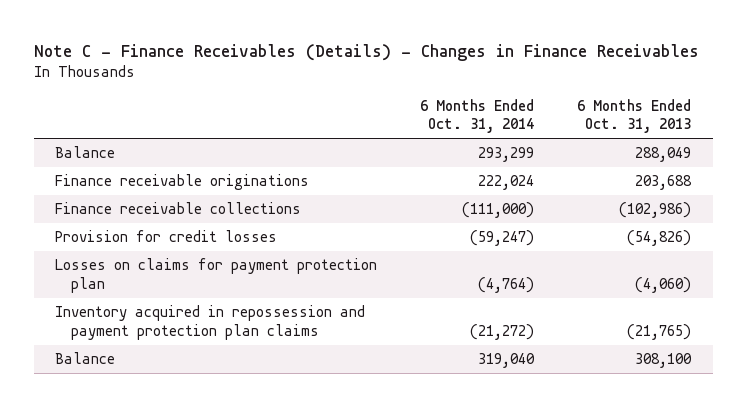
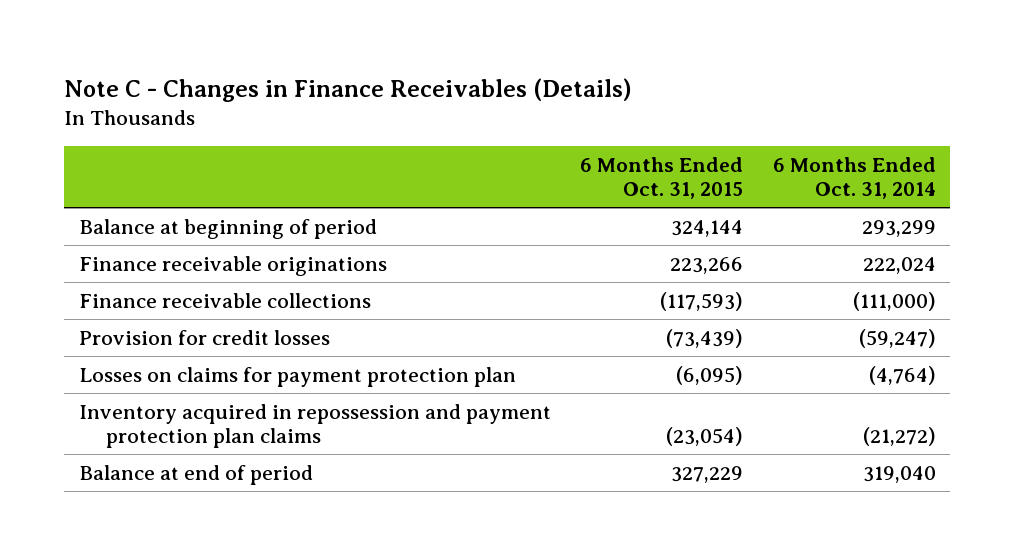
[33,43,699,61] Note C - Finance Receivables (Details) - Changes in Finance Receivables -> [64,77,633,102] Note C - Changes in Finance Receivables (Details)
[577,98,692,134] 6 Months Ended Oct. 31, 2013 -> none
none -> [580,156,744,200] 6 Months Ended Oct. 31, 2015
[55,146,116,159] Balance -> [78,218,377,239] Balance at beginning of period
[55,352,116,365] Balance -> [78,464,313,485] Balance at end of period

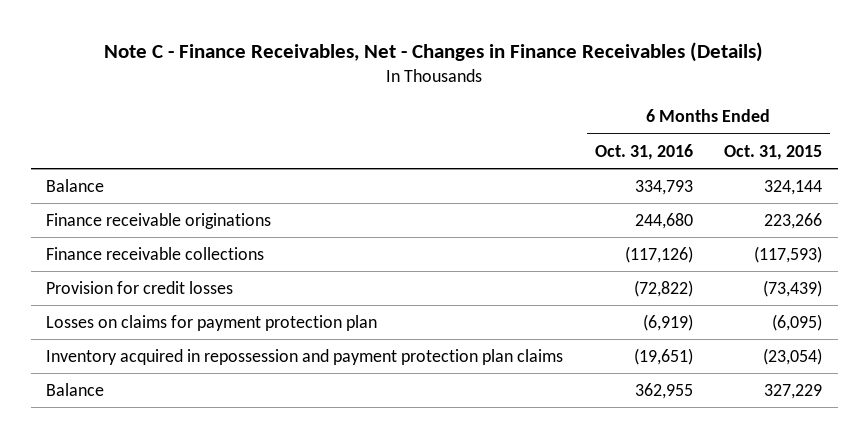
[64,77,633,102] Note C - Changes in Finance Receivables (Details) -> [104,41,764,62] Note C - Finance Receivables, Net - Changes in Finance Receivables (Details)
[772,156,936,200] 6 Months Ended Oct. 31, 2014 -> none
none -> [594,143,693,160] Oct. 31, 2016
[78,218,377,239] Balance at beginning of period -> [46,178,105,192] Balance
[78,464,313,485] Balance at end of period -> [46,382,105,396] Balance

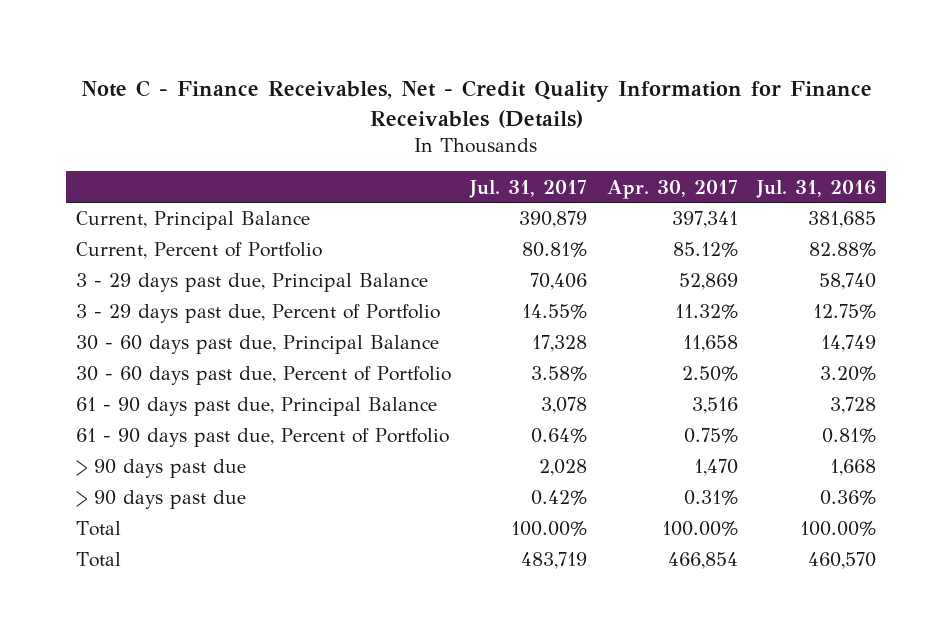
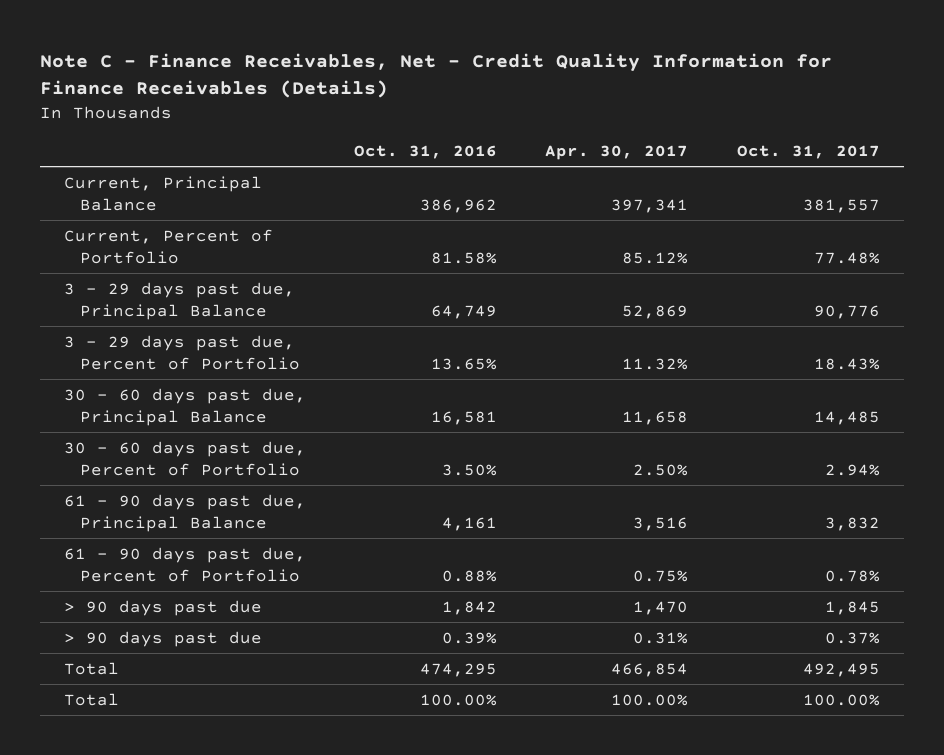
[469,179,588,198] Jul. 31, 2017 -> none
[756,179,877,198] Jul. 31, 2016 -> none
none -> [354,144,498,159] Oct. 31, 2016
none -> [736,144,880,159] Oct. 31, 2017
[75,521,121,537] Total -> [63,692,119,706] Total

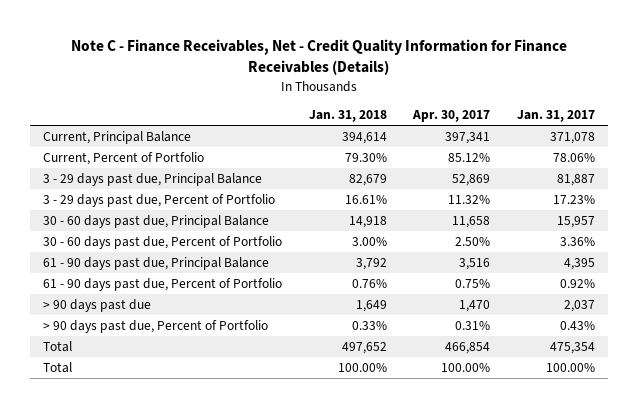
[354,144,498,159] Oct. 31, 2016 -> none
[736,144,880,159] Oct. 31, 2017 -> none
none -> [308,110,387,123] Jan. 31, 2018
none -> [516,110,595,123] Jan. 31, 2017
[63,630,262,647] > 90 days past due -> [43,319,269,333] > 90 days past due, Percent of Portfolio

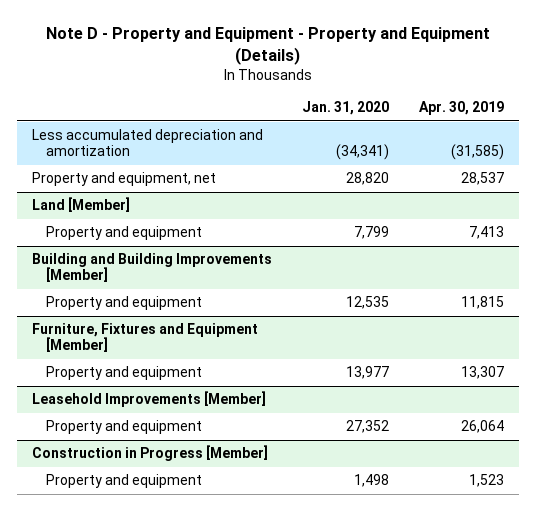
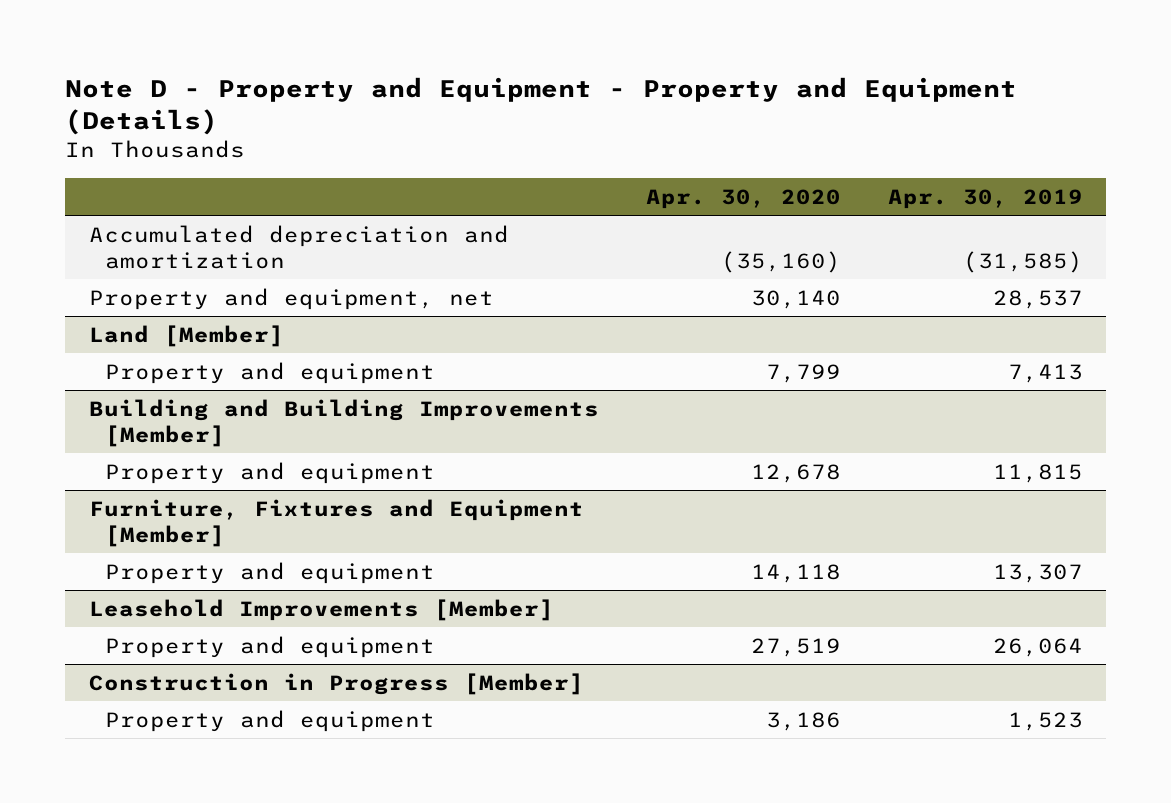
[302,101,390,116] Jan. 31, 2020 -> none
none -> [645,188,841,209] Apr. 30, 2020
[32,129,264,157] Less accumulated depreciation and amortization -> [88,224,509,269] Accumulated depreciation and amortization

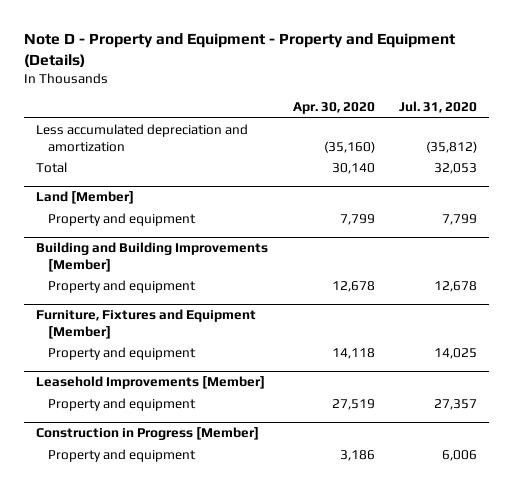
[887,188,1083,209] Apr. 30, 2019 -> none
none -> [399,101,478,114] Jul. 31, 2020
[88,224,509,269] Accumulated depreciation and amortization -> [35,123,248,152] Less accumulated depreciation and amortization
[88,287,494,310] Property and equipment, net -> [35,161,67,173] Total

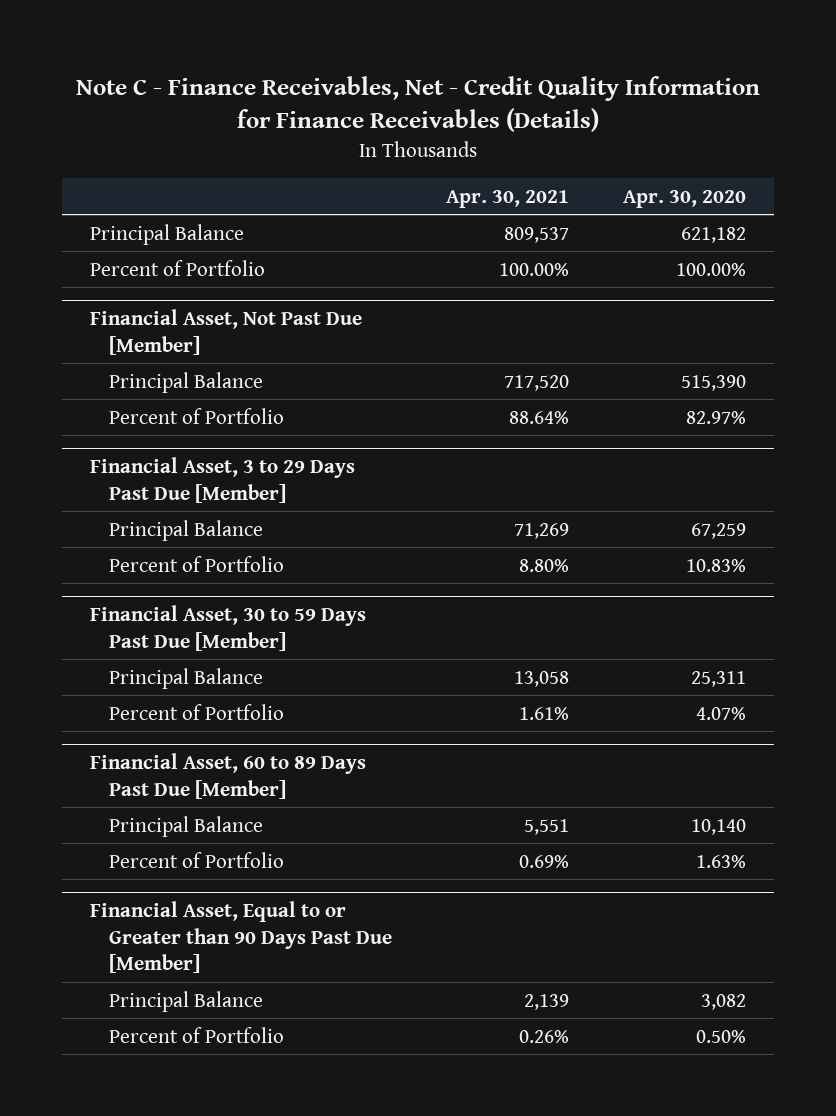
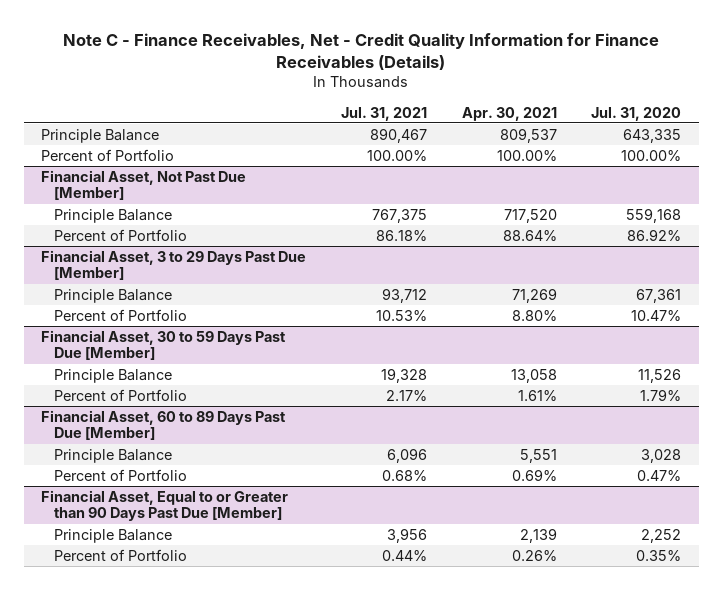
[623,189,747,208] Apr. 30, 2020 -> none
none -> [340,106,427,121] Jul. 31, 2021
none -> [591,106,682,121] Jul. 31, 2020
[89,223,244,245] Principal Balance -> [41,128,160,143] Principle Balance
[109,371,264,393] Principal Balance -> [53,208,172,223] Principle Balance
[109,519,264,541] Principal Balance -> [53,288,172,303] Principle Balance
[109,667,264,689] Principal Balance -> [53,368,172,383] Principle Balance
[109,815,264,837] Principal Balance -> [53,448,172,463] Principle Balance
[109,990,264,1012] Principal Balance -> [53,528,172,543] Principle Balance

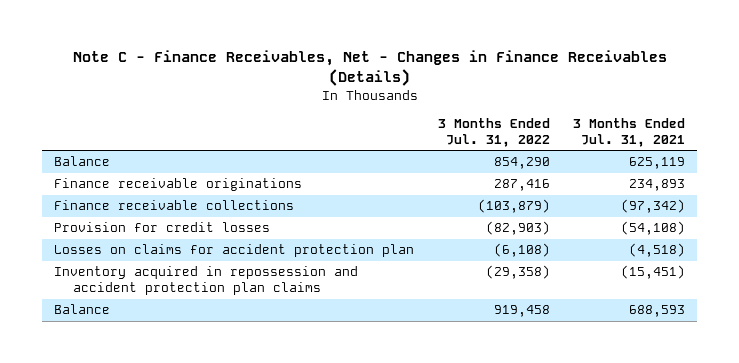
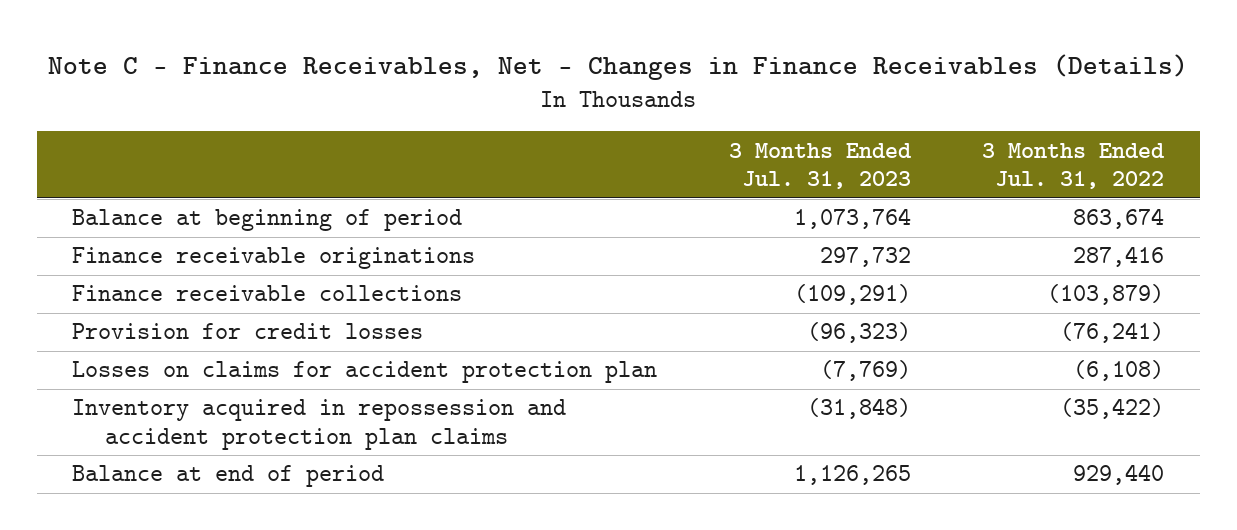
[573,118,686,148] 3 Months Ended Jul. 31, 2021 -> none
none -> [728,142,912,190] 3 Months Ended Jul. 31, 2023
[53,156,110,167] Balance -> none
none -> [72,209,463,232] Balance at beginning of period
[485,221,550,236] (82,903) -> [1060,322,1165,344] (76,241)
[53,304,110,315] Balance -> none
[485,265,550,280] (29,358) -> [1060,398,1165,420] (35,422)
none -> [72,465,385,488] Balance at end of period

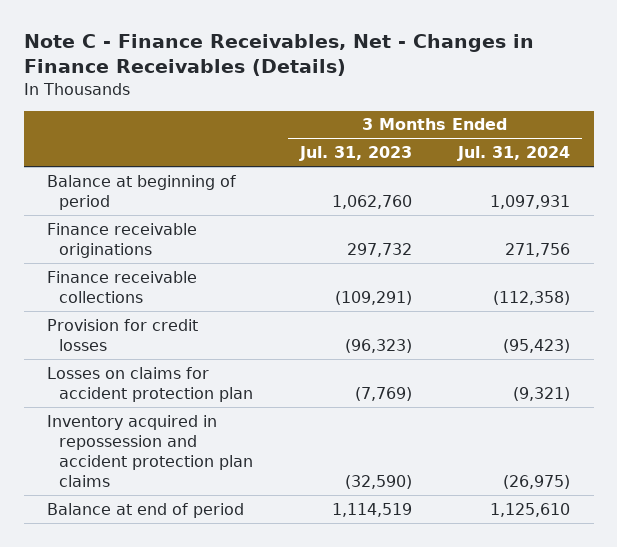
[982,142,1166,190] 3 Months Ended Jul. 31, 2022 -> none
none -> [457,146,571,162] Jul. 31, 2024
[793,208,911,230] 1,073,764 -> [331,194,412,209] 1,062,760
[806,398,911,420] (31,848) -> [344,475,412,490] (32,590)
[793,465,911,486] 1,126,265 -> [331,502,412,517] 1,114,519

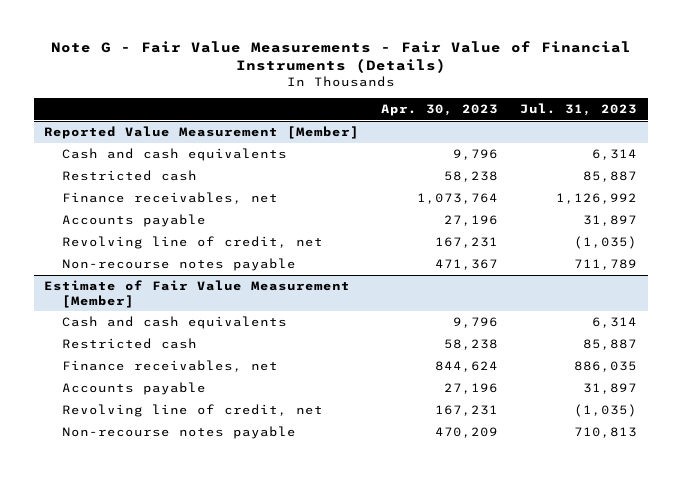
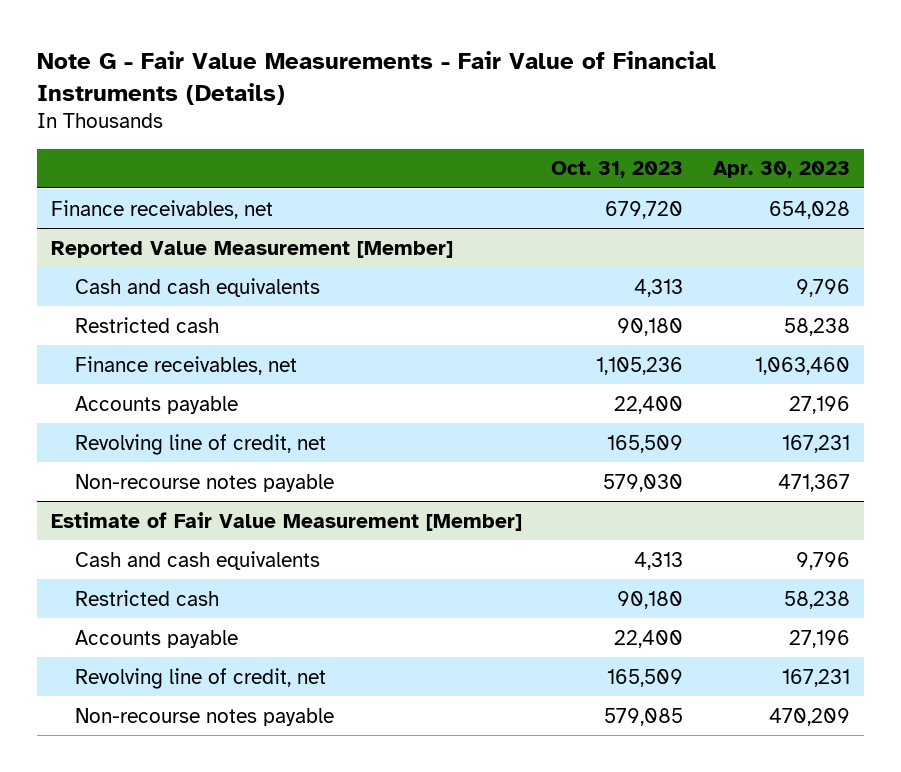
[519,103,637,117] Jul. 31, 2023 -> none
none -> [551,161,684,179] Oct. 31, 2023
none -> [51,199,274,219] Finance receivables, net
[417,193,499,205] 1,073,764 -> [754,356,850,375] 1,063,460
[62,360,279,373] Finance receivables, net -> none

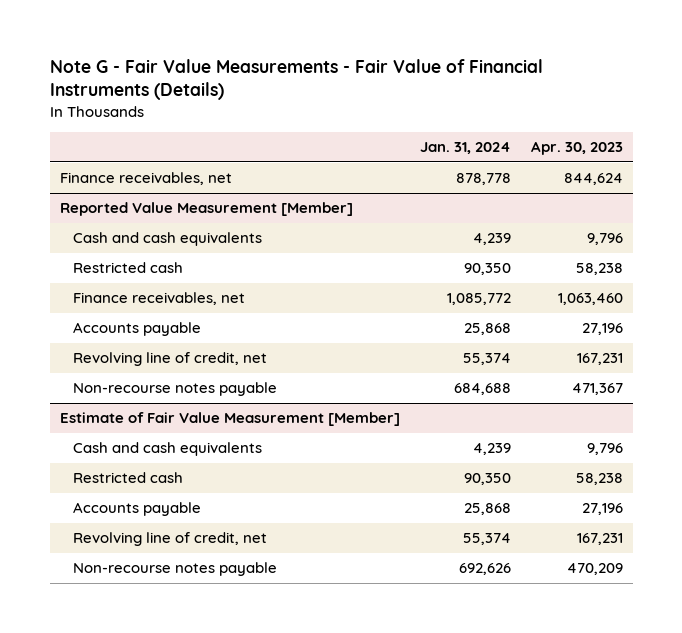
[551,161,684,179] Oct. 31, 2023 -> none
none -> [419,142,511,155] Jan. 31, 2024
[768,200,850,219] 654,028 -> [563,173,623,186] 844,624

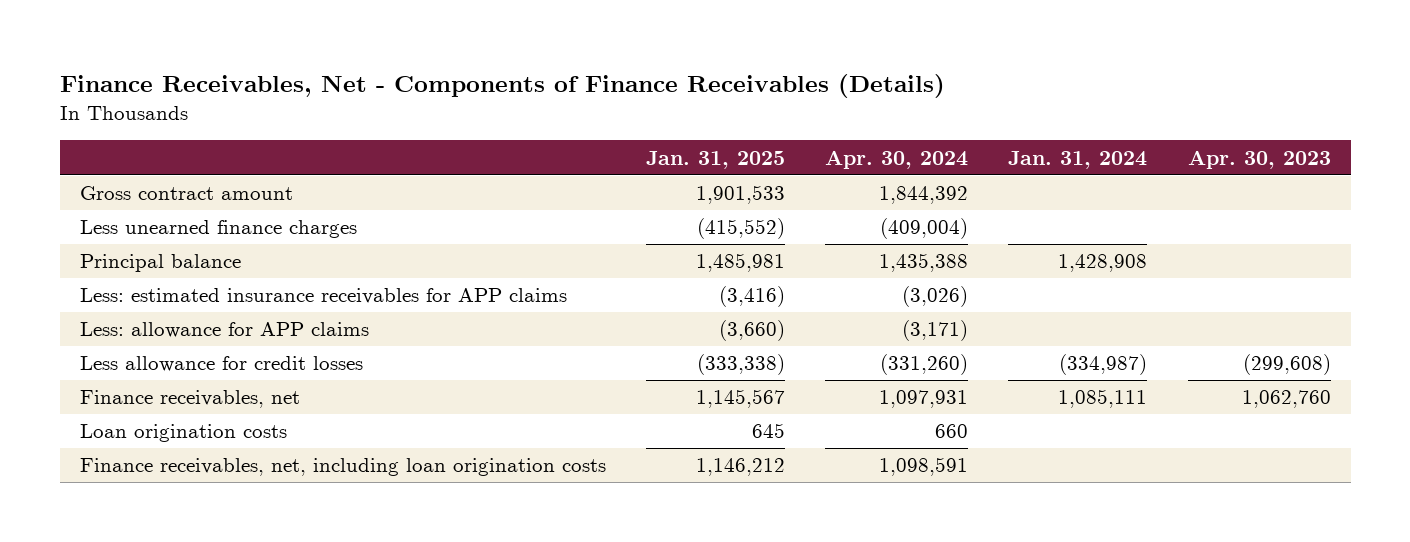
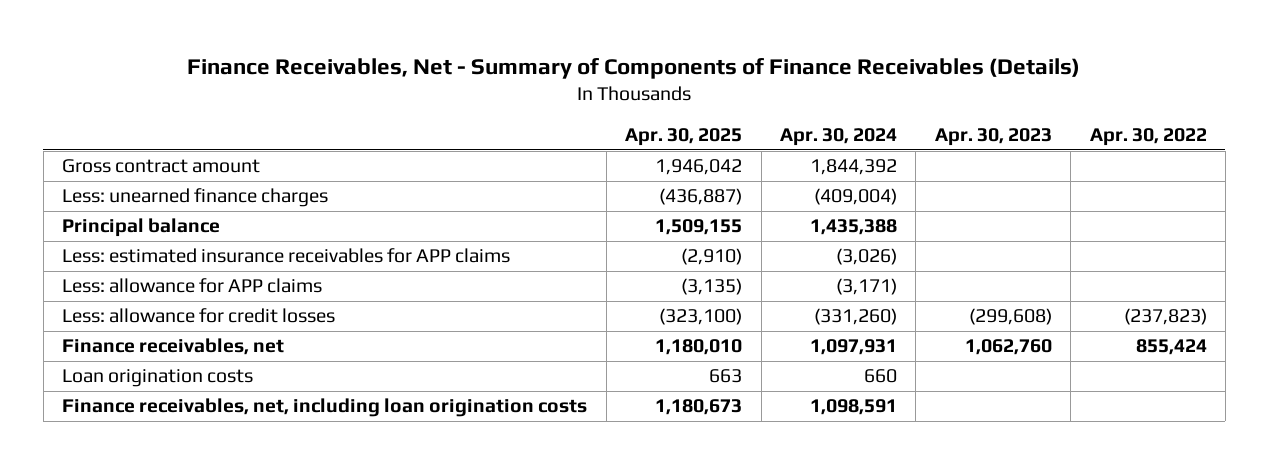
[59,73,945,98] Finance Receivables, Net - Components of Finance Receivables (Details) -> [187,57,1081,79] Finance Receivables, Net - Summary of Components of Finance Receivables (Details)
[645,150,785,169] Jan. 31, 2025 -> none
[1008,150,1148,169] Jan. 31, 2024 -> none
none -> [625,128,743,147] Apr. 30, 2025
none -> [1089,128,1207,147] Apr. 30, 2022
[79,220,357,239] Less unearned finance charges -> [62,188,329,208] Less: unearned finance charges
[79,356,363,373] Less allowance for credit losses -> [62,308,336,324] Less: allowance for credit losses

